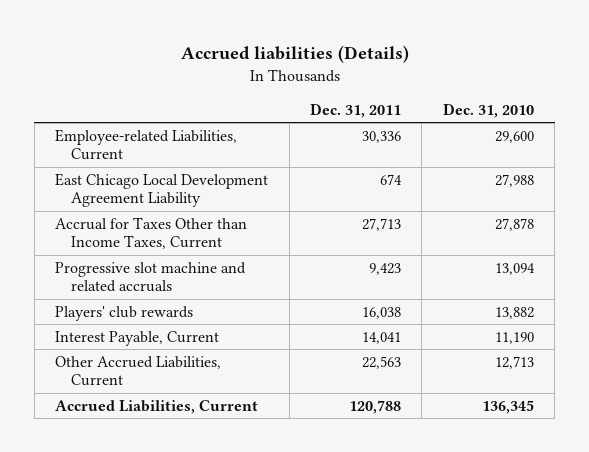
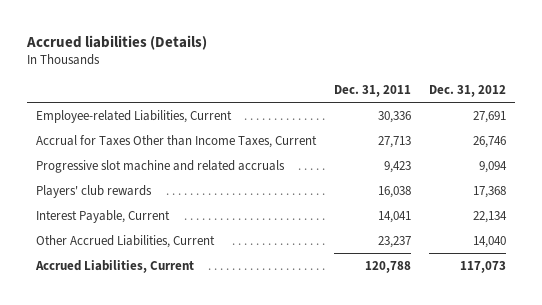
[442,103,534,119] Dec. 31, 2010 -> none
none -> [429,84,507,97] Dec. 31, 2012
[55,172,269,208] East Chicago Local Development Agreement Liability -> none
[362,355,402,369] 22,563 -> [377,235,411,248] 23,237

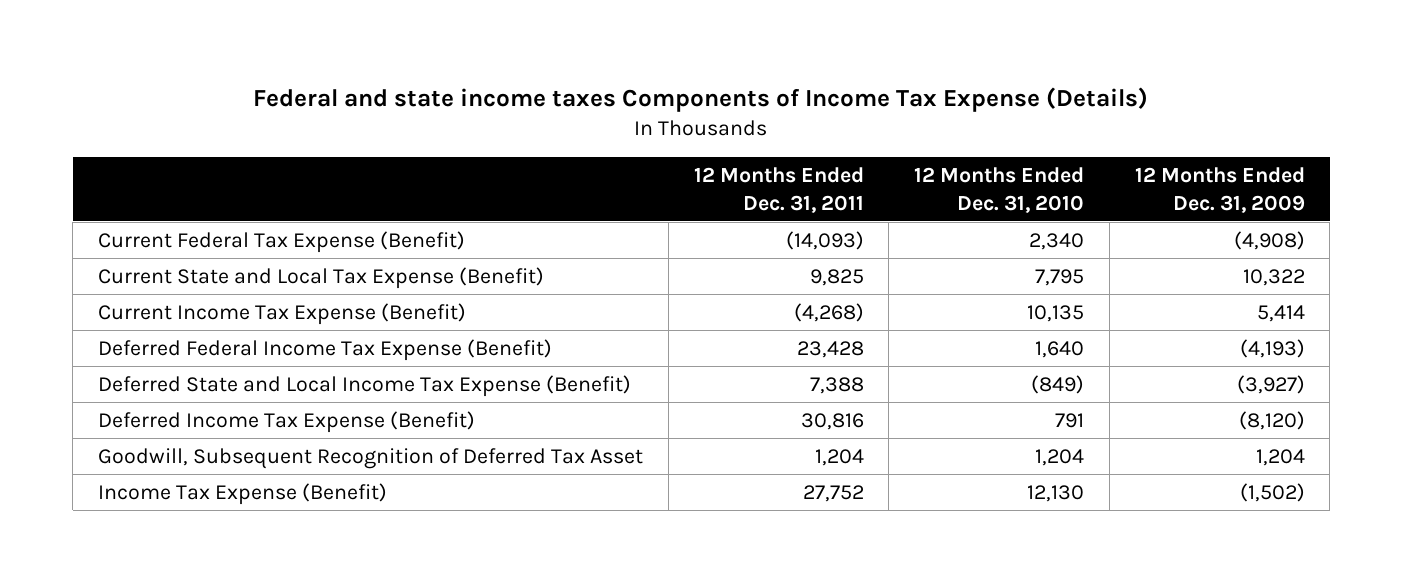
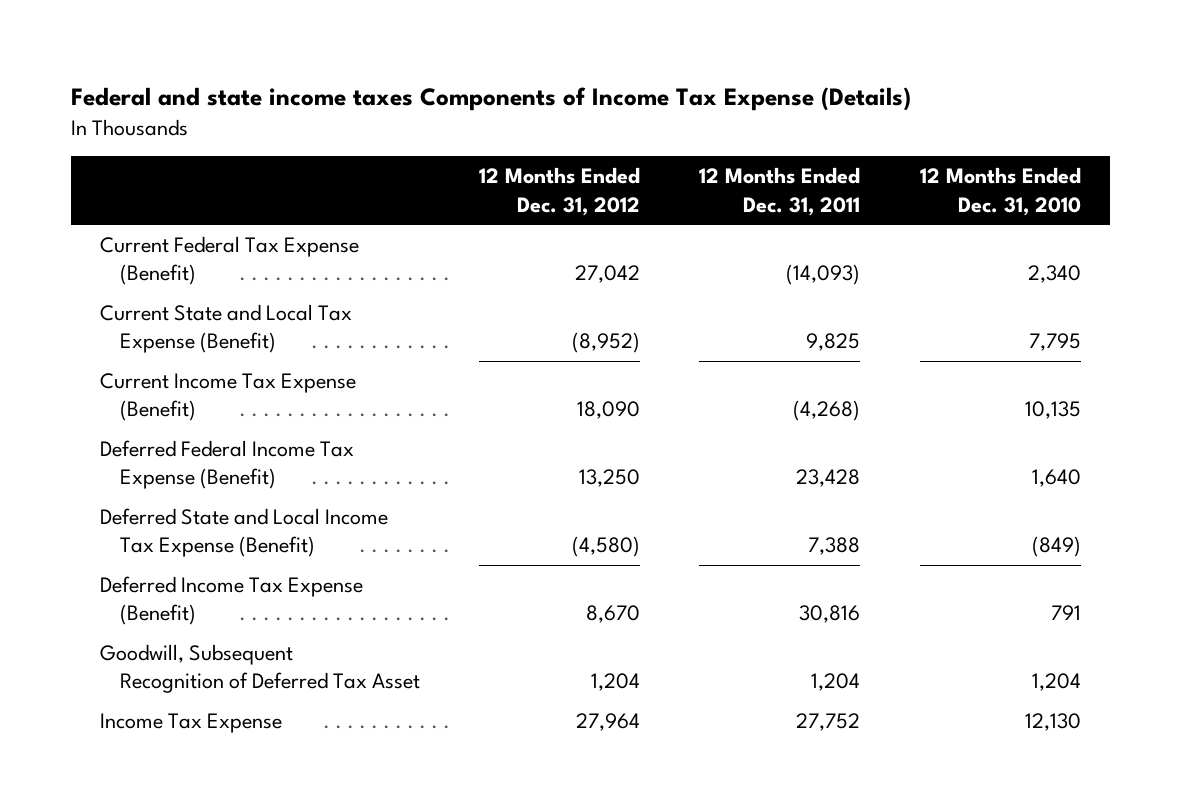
[1134,166,1305,213] 12 Months Ended Dec. 31, 2009 -> none
none -> [479,167,641,216] 12 Months Ended Dec. 31, 2012
[98,482,388,505] Income Tax Expense (Benefit) -> [100,713,283,734] Income Tax Expense

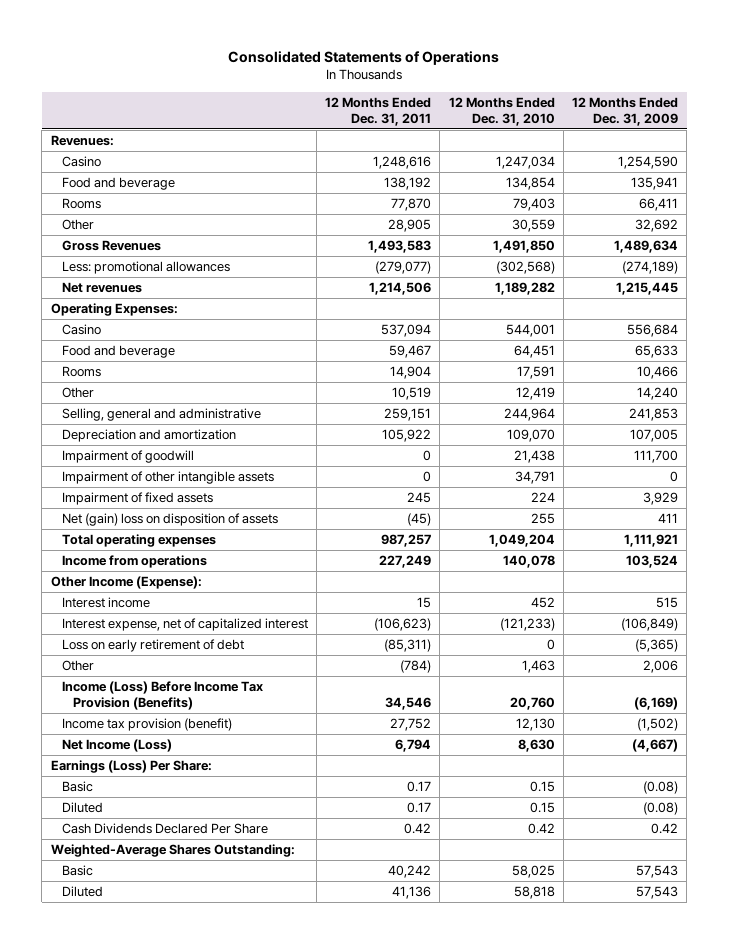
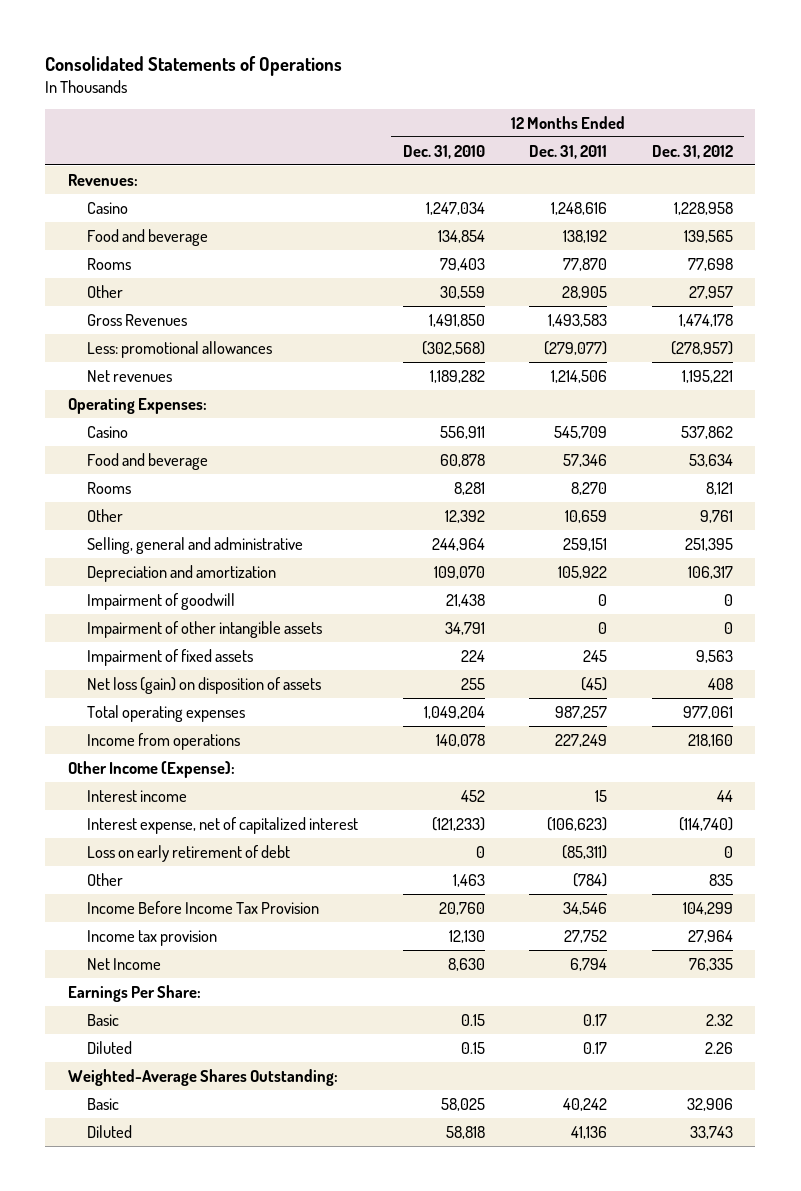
[572,96,679,126] 12 Months Ended Dec. 31, 2009 -> none
none -> [651,144,733,159] Dec. 31, 2012
[381,324,432,338] 537,094 -> [554,425,608,439] 545,709
[505,324,555,338] 544,001 -> [439,425,485,439] 556,911
[389,345,432,359] 59,467 -> [563,453,608,467] 57,346
[513,345,555,359] 64,451 -> [439,453,485,467] 60,878
[390,366,432,380] 14,904 -> [571,481,608,495] 8,270
[516,366,555,380] 17,591 -> [453,481,485,495] 8,281
[392,387,432,401] 10,519 -> [565,509,608,523] 10,659
[515,387,555,401] 12,419 -> [444,509,485,523] 12,392
[61,513,278,527] Net (gain) loss on disposition of assets -> [86,676,321,694] Net loss (gain) on disposition of assets
[61,681,263,711] Income (Loss) Before Income Tax Provision (Benefits) -> [86,900,319,914] Income Before Income Tax Provision
[61,718,232,732] Income tax provision (benefit) -> [86,929,217,946] Income tax provision
[61,739,172,753] Net Income (Loss) -> [86,957,161,970] Net Income
[50,760,212,774] Earnings (Loss) Per Share: -> [67,984,201,1002] Earnings Per Share:
[61,823,268,835] Cash Dividends Declared Per Share -> none

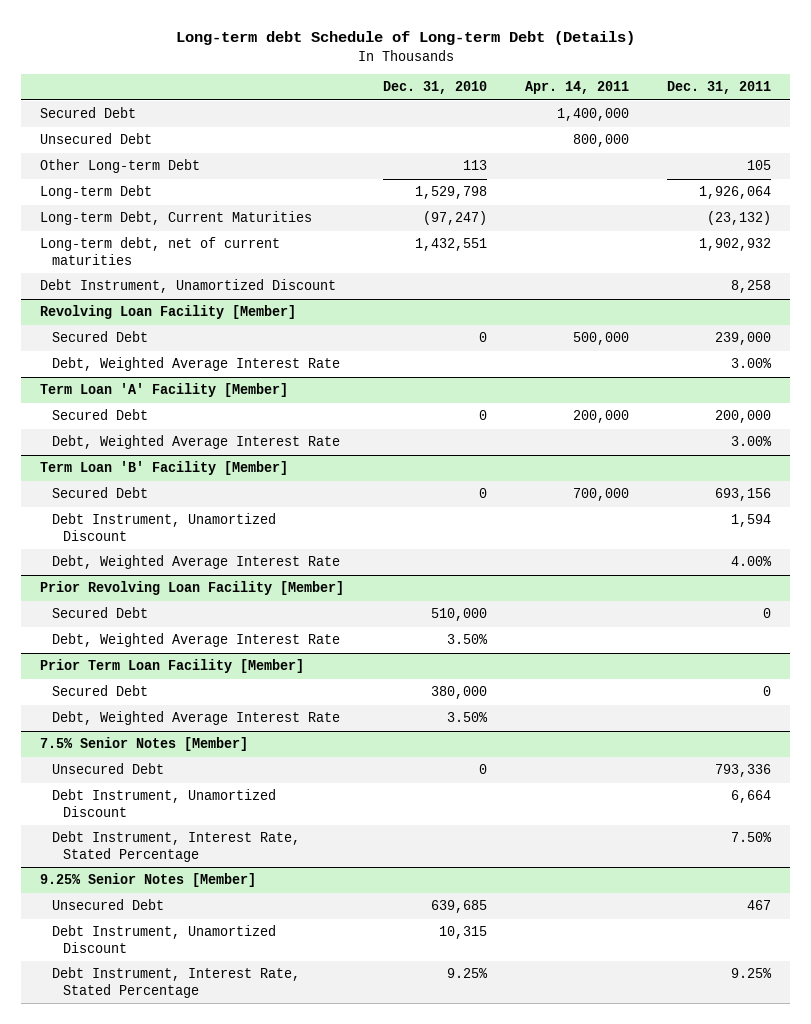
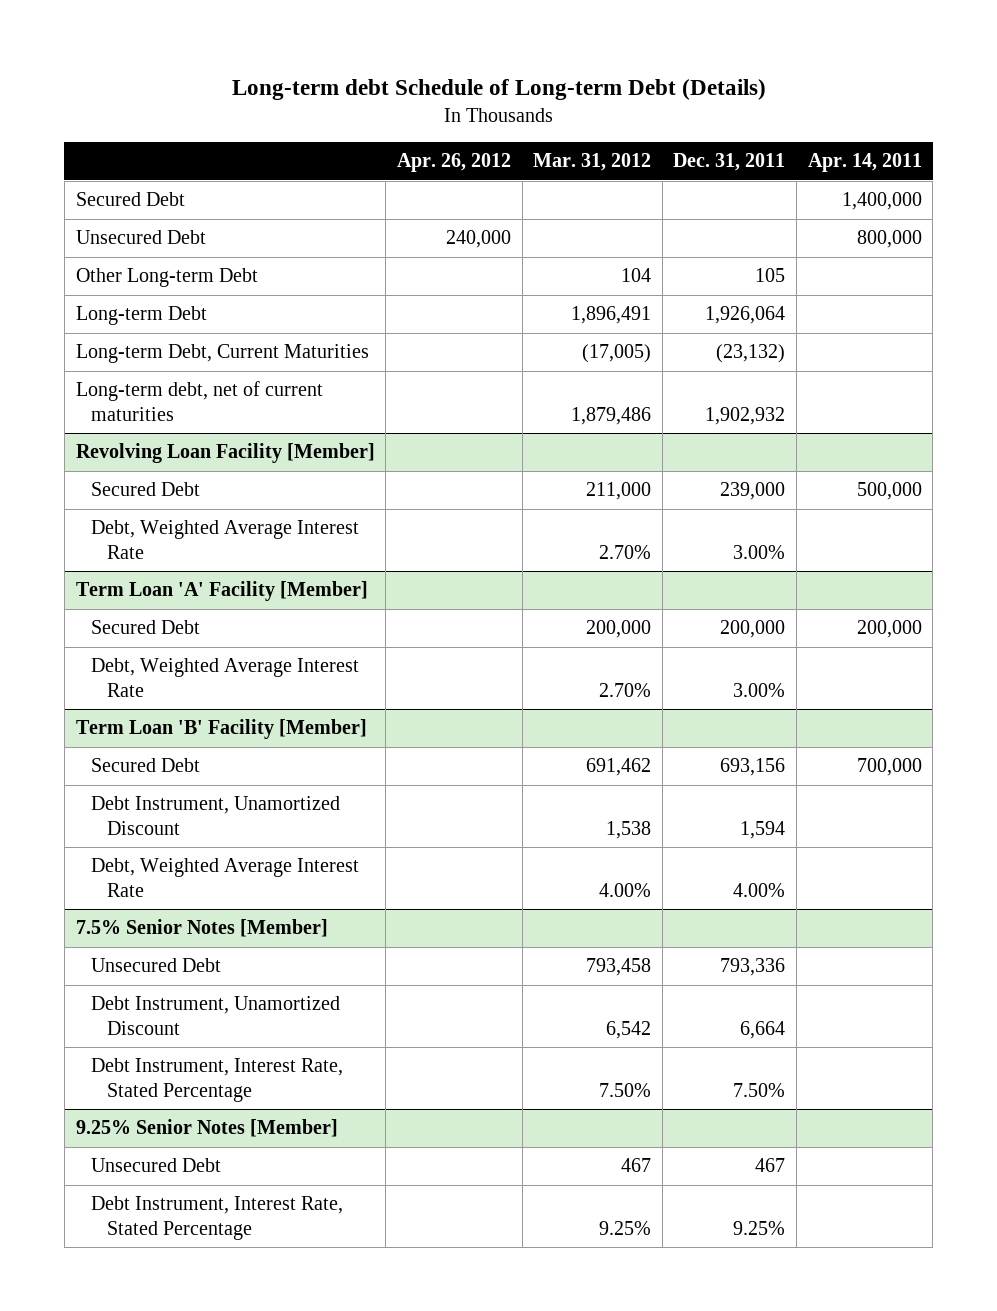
[382,81,487,95] Dec. 31, 2010 -> none
none -> [396,153,511,173] Apr. 26, 2012
none -> [533,153,652,172] Mar. 31, 2012
[40,279,337,294] Debt Instrument, Unamortized Discount -> none
[40,581,345,596] Prior Revolving Loan Facility [Member] -> none
[51,607,148,619] Secured Debt -> none
[51,633,340,648] Debt, Weighted Average Interest Rate -> none
[40,659,305,674] Prior Term Loan Facility [Member] -> none
[51,685,148,697] Secured Debt -> none
[51,711,340,726] Debt, Weighted Average Interest Rate -> none
[51,925,276,953] Debt Instrument, Unamortized Discount -> none

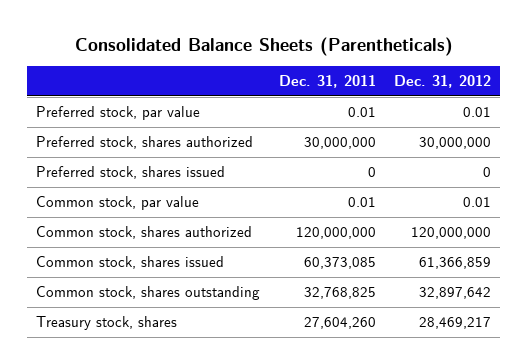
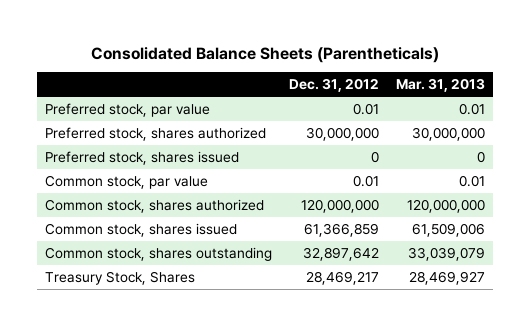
[278,75,376,89] Dec. 31, 2011 -> none
none -> [395,78,485,93] Mar. 31, 2013
[36,316,178,331] Treasury stock, shares -> [45,270,196,285] Treasury Stock, Shares

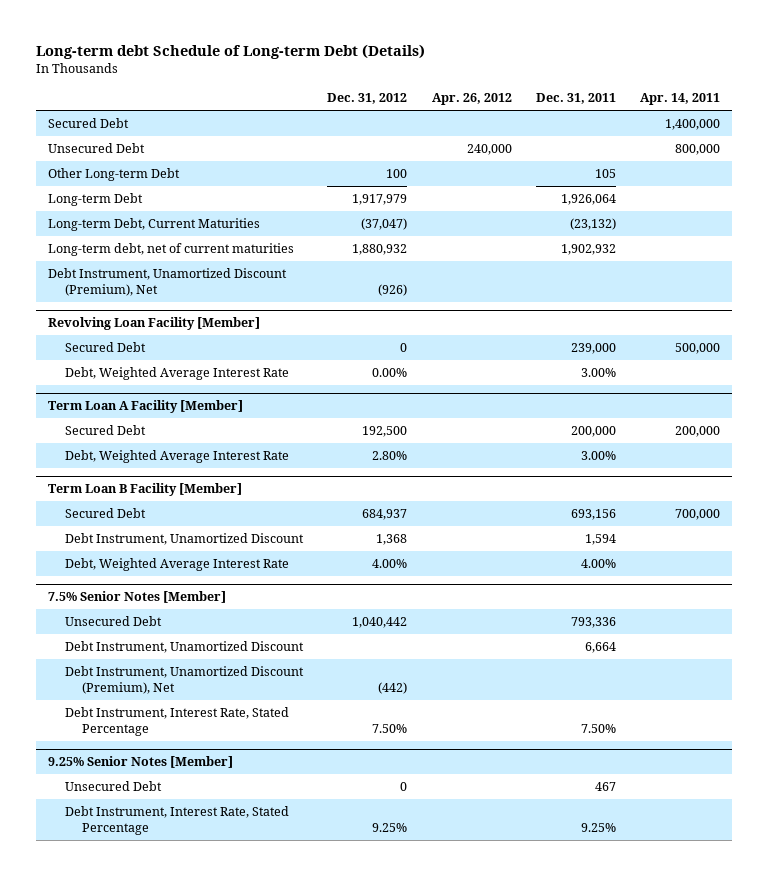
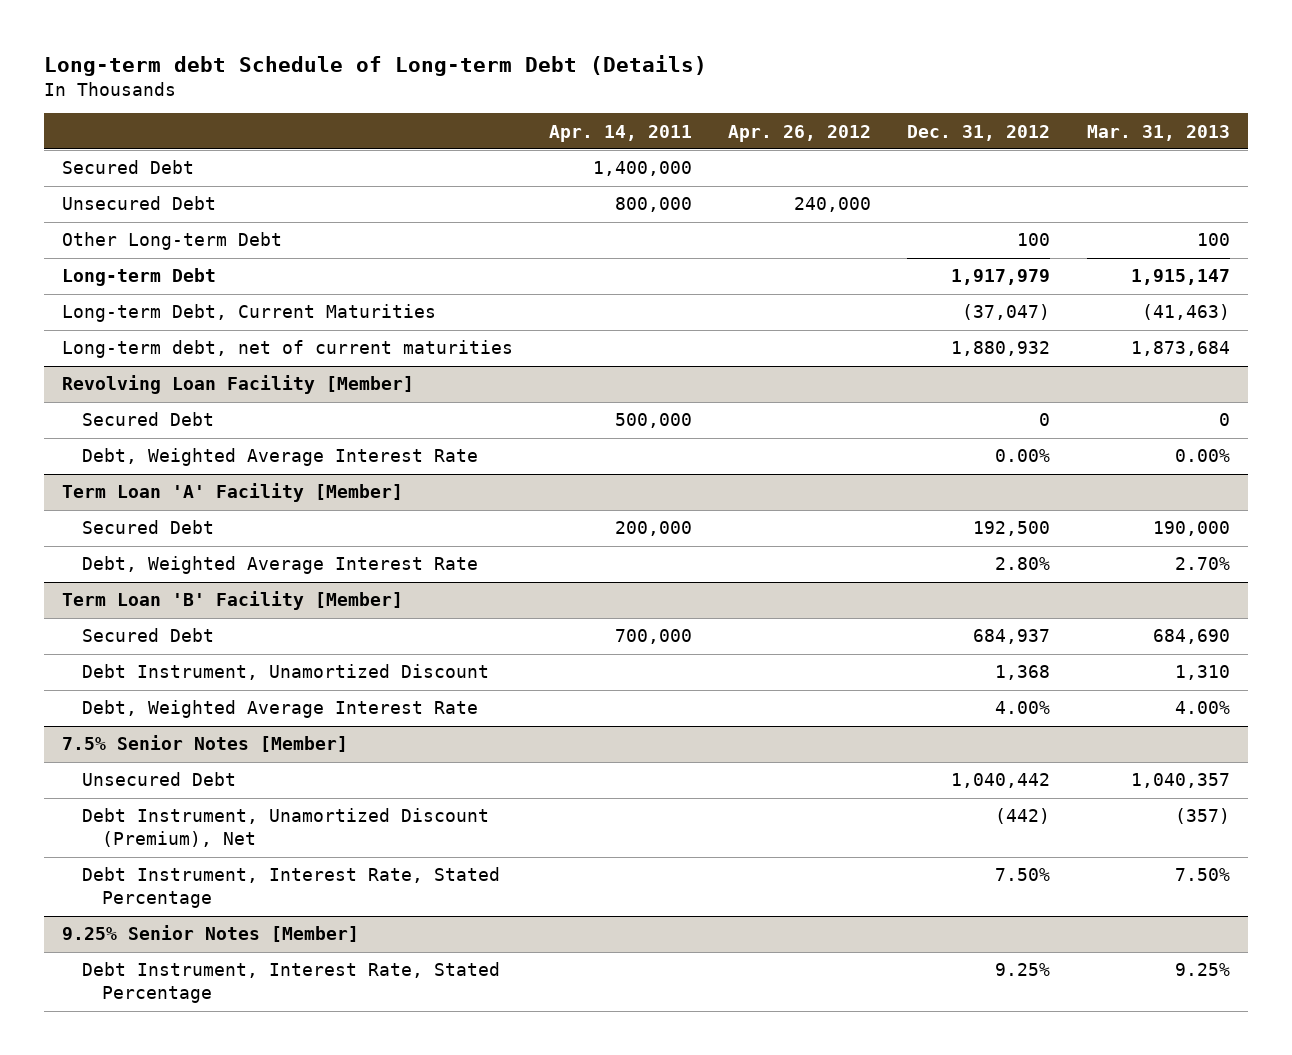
[535,93,616,105] Dec. 31, 2011 -> none
none -> [1086,124,1230,141] Mar. 31, 2013
[48,268,288,297] Debt Instrument, Unamortized Discount (Premium), Net -> none
[48,400,244,414] Term Loan A Facility [Member] -> [62,483,404,503] Term Loan 'A' Facility [Member]
[48,483,243,497] Term Loan B Facility [Member] -> [62,591,404,611] Term Loan 'B' Facility [Member]
[65,641,305,654] Debt Instrument, Unamortized Discount -> none
[65,781,163,792] Unsecured Debt -> none

